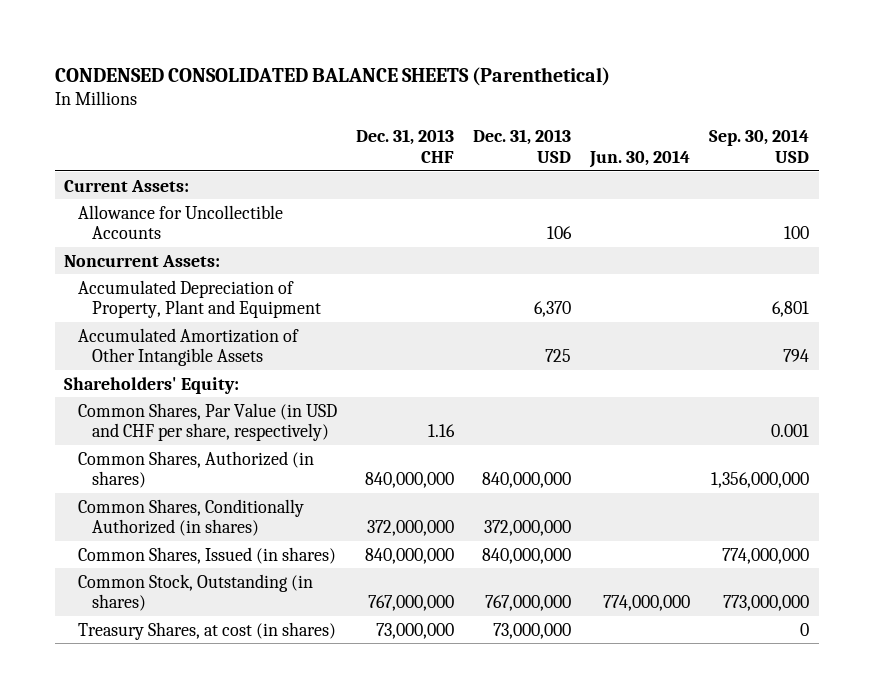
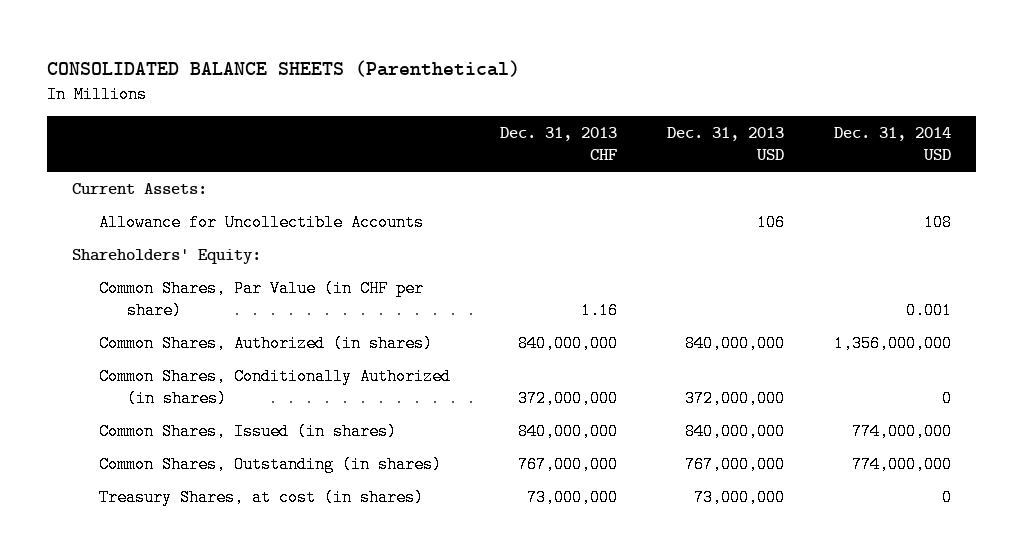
[54,66,610,86] CONDENSED CONSOLIDATED BALANCE SHEETS (Parenthetical) -> [46,59,520,77] CONSOLIDATED BALANCE SHEETS (Parenthetical)
[589,150,691,169] Jun. 30, 2014 -> none
[709,129,810,164] Sep. 30, 2014 USD -> none
none -> [834,127,952,161] Dec. 31, 2014 USD
[64,254,221,267] Noncurrent Assets: -> none
[78,279,322,319] Accumulated Depreciation of Property, Plant and Equipment -> none
[78,327,300,367] Accumulated Amortization of Other Intangible Assets -> none
[78,402,338,442] Common Shares, Par Value (in USD and CHF per share, respectively) -> [99,280,425,319] Common Shares, Par Value (in CHF per share)
[78,573,314,612] Common Stock, Outstanding (in shares) -> [99,456,443,474] Common Shares, Outstanding (in shares)

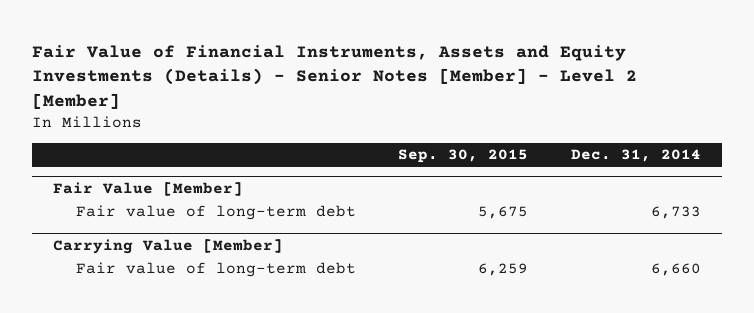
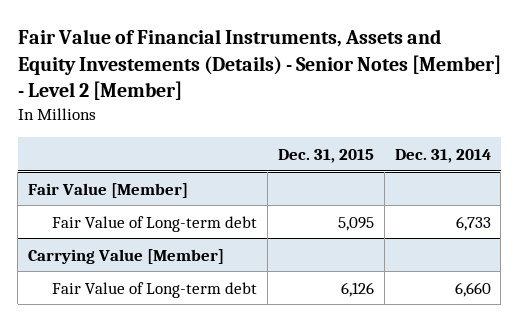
[32,44,638,109] Fair Value of Financial Instruments, Assets and Equity Investments (Details) - Senior Notes [Member] - Level 2 [Member] -> [17,29,501,101] Fair Value of Financial Instruments, Assets and Equity Investements (Details) - Senior Notes [Member] - Level 2 [Member]
[398,148,529,163] Sep. 30, 2015 -> none
none -> [277,149,374,164] Dec. 31, 2015
[75,205,356,221] Fair value of long-term debt -> [52,215,258,232] Fair Value of Long-term debt
[75,262,356,278] Fair value of long-term debt -> [52,281,258,298] Fair Value of Long-term debt

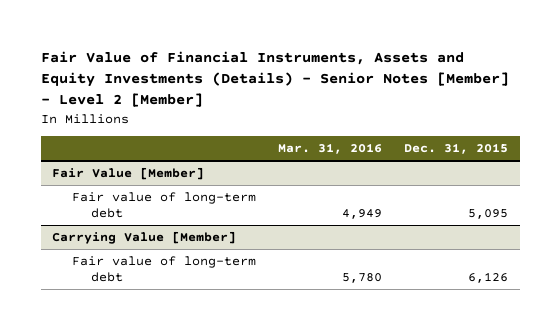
[17,29,501,101] Fair Value of Financial Instruments, Assets and Equity Investements (Details) - Senior Notes [Member] - Level 2 [Member] -> [40,51,509,108] Fair Value of Financial Instruments, Assets and Equity Investments (Details) - Senior Notes [Member] - Level 2 [Member]
[394,149,491,164] Dec. 31, 2014 -> none
none -> [278,143,383,155] Mar. 31, 2016
[52,215,258,232] Fair Value of Long-term debt -> [71,192,256,219] Fair value of long-term debt
[52,281,258,298] Fair Value of Long-term debt -> [71,256,256,283] Fair value of long-term debt

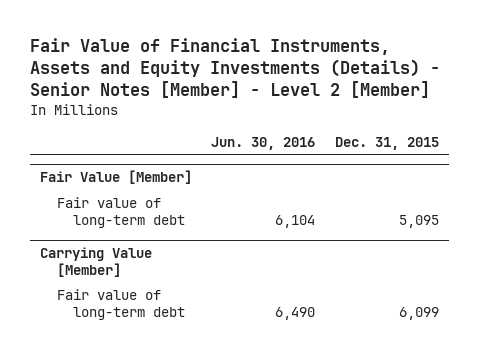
[278,143,383,155] Mar. 31, 2016 -> none
none -> [211,137,316,151] Jun. 30, 2016
[468,272,509,284] 6,126 -> [398,306,439,320] 6,099

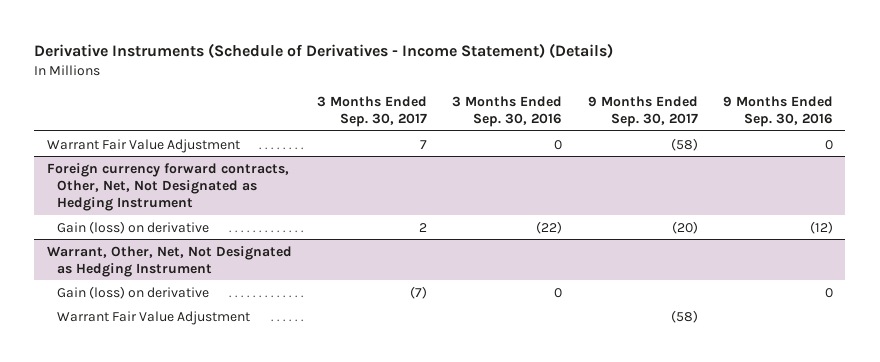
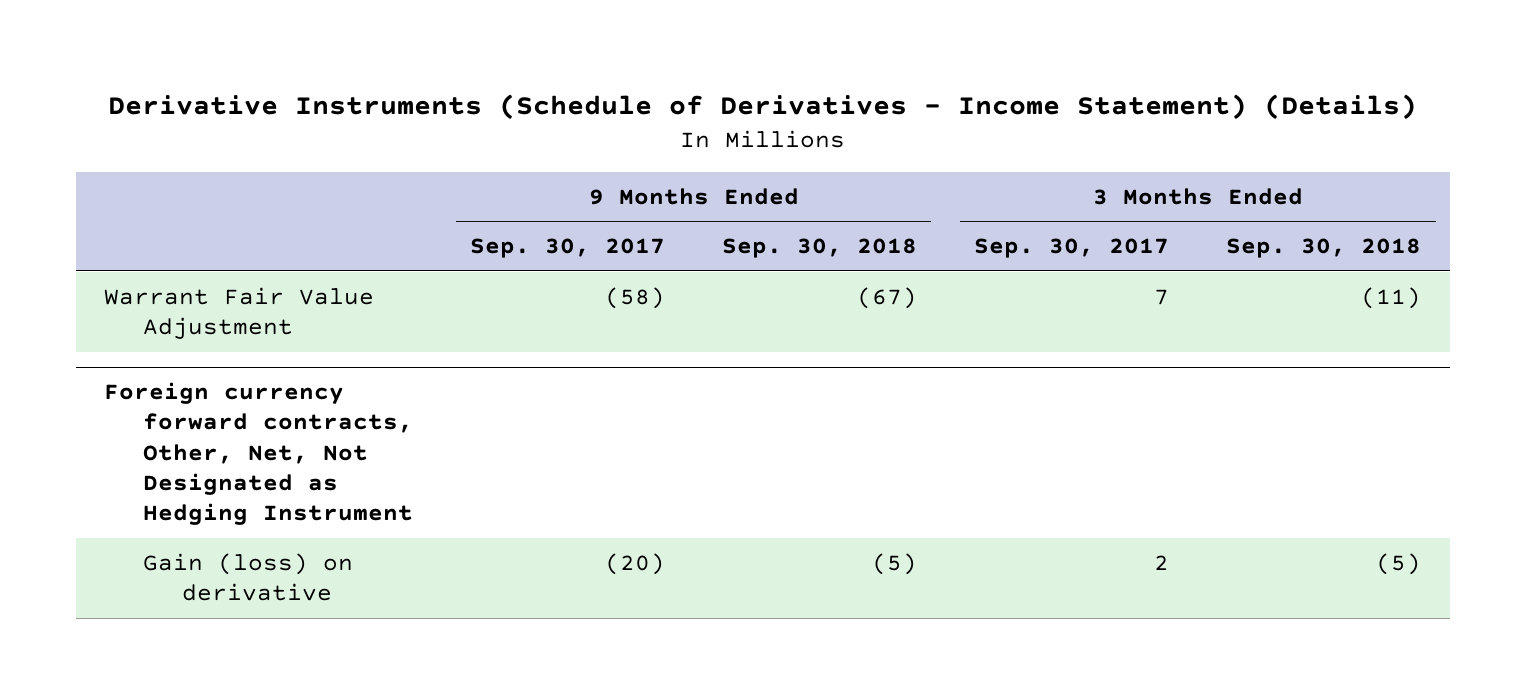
[452,95,563,127] 3 Months Ended Sep. 30, 2016 -> none
[722,95,833,127] 9 Months Ended Sep. 30, 2016 -> none
none -> [722,238,918,259] Sep. 30, 2018
none -> [1226,238,1422,259] Sep. 30, 2018
[46,245,292,277] Warrant, Other, Net, Not Designated as Hedging Instrument -> none
[57,285,210,299] Gain (loss) on derivative -> none
[57,310,251,325] Warrant Fair Value Adjustment -> none

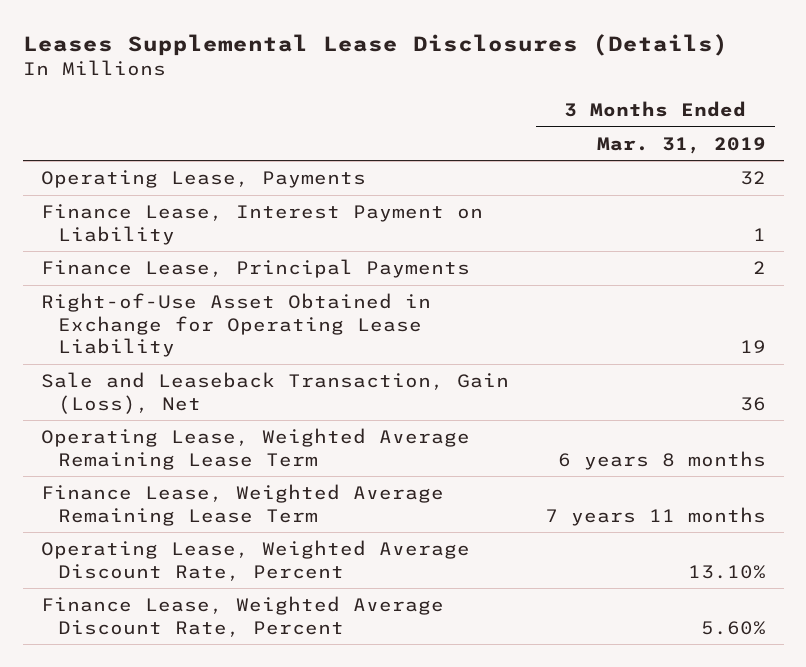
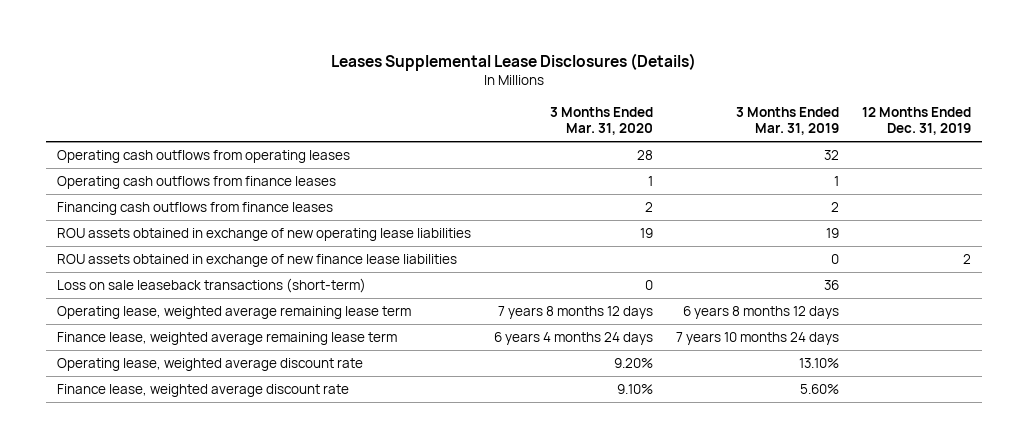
none -> [549,107,653,135] 3 Months Ended Mar. 31, 2020
none -> [861,107,971,135] 12 Months Ended Dec. 31, 2019
[40,170,366,189] Operating Lease, Payments -> [57,150,351,164] Operating cash outflows from operating leases
[40,204,483,245] Finance Lease, Interest Payment on Liability -> [57,176,337,190] Operating cash outflows from finance leases
[40,259,470,279] Finance Lease, Principal Payments -> [57,202,334,216] Financing cash outflows from finance leases
[40,293,431,358] Right-of-Use Asset Obtained in Exchange for Operating Lease Liability -> [57,228,472,242] ROU assets obtained in exchange of new operating lease liabilities
none -> [57,254,458,268] ROU assets obtained in exchange of new finance lease liabilities
[40,372,509,414] Sale and Leaseback Transaction, Gain (Loss), Net -> [57,278,367,294] Loss on sale leaseback transactions (short-term)
[40,428,470,470] Operating Lease, Weighted Average Remaining Lease Term -> [57,306,412,320] Operating lease, weighted average remaining lease term
[557,450,766,470] 6 years 8 months -> [682,306,839,320] 6 years 8 months 12 days
[40,484,444,526] Finance Lease, Weighted Average Remaining Lease Term -> [57,332,398,346] Finance lease, weighted average remaining lease term
[544,506,766,526] 7 years 11 months -> [675,332,839,346] 7 years 10 months 24 days
[40,540,470,581] Operating Lease, Weighted Average Discount Rate, Percent -> [57,358,364,372] Operating lease, weighted average discount rate
[40,596,444,637] Finance Lease, Weighted Average Discount Rate, Percent -> [57,384,350,398] Finance lease, weighted average discount rate

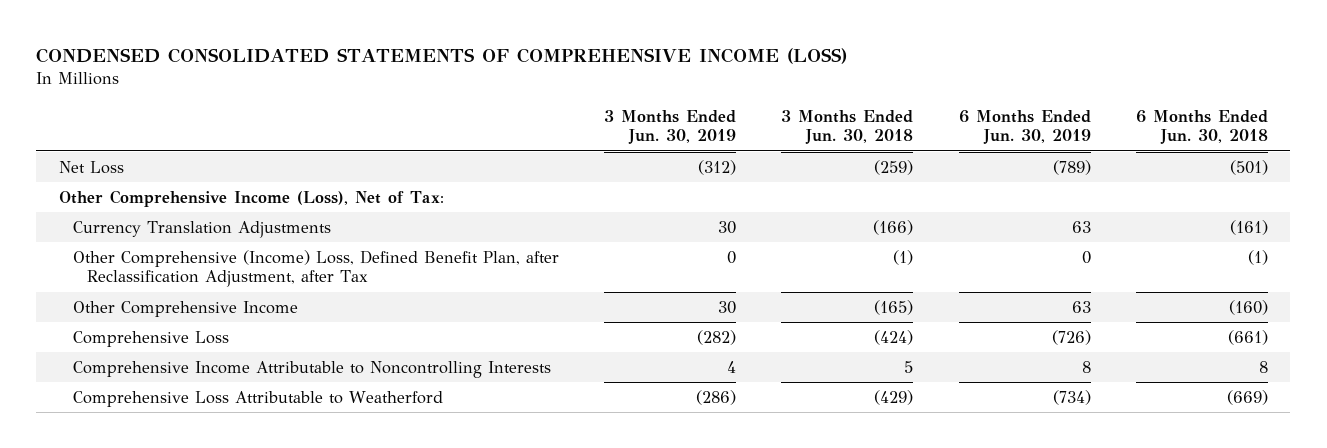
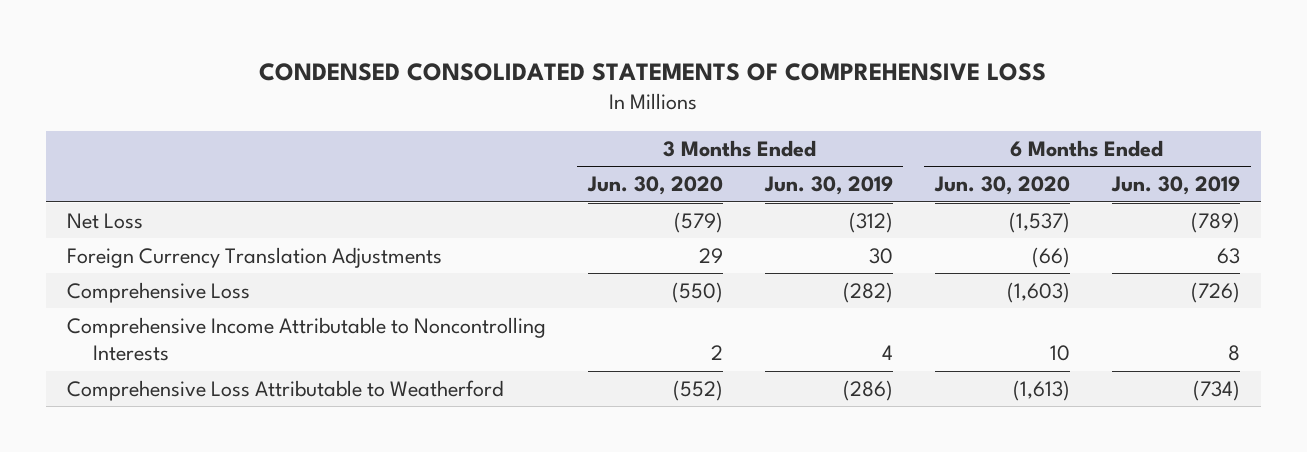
[36,48,848,65] CONDENSED CONSOLIDATED STATEMENTS OF COMPREHENSIVE INCOME (LOSS) -> [259,62,1047,81] CONDENSED CONSOLIDATED STATEMENTS OF COMPREHENSIVE LOSS
[781,109,914,145] 3 Months Ended Jun. 30, 2018 -> none
[1135,109,1268,145] 6 Months Ended Jun. 30, 2018 -> none
none -> [586,176,723,196] Jun. 30, 2020
none -> [933,176,1070,196] Jun. 30, 2020
[58,189,444,207] Other Comprehensive Income (Loss), Net of Tax: -> none
[72,249,559,288] Other Comprehensive (Income) Loss, Defined Benefit Plan, after Reclassification Adjustment, after Tax -> none
[72,300,298,317] Other Comprehensive Income -> none
[72,220,331,238] Currency Translation Adjustments -> [66,246,442,268] Foreign Currency Translation Adjustments

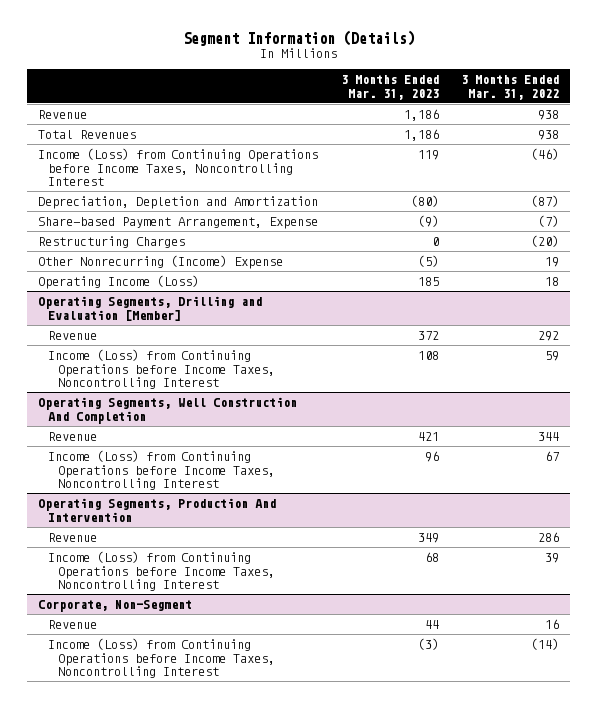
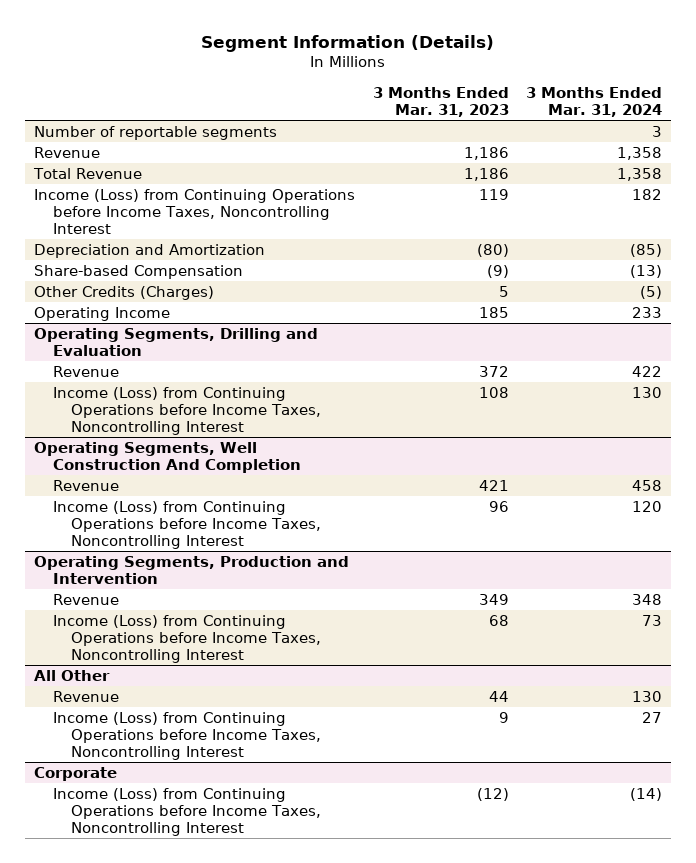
[461,75,560,100] 3 Months Ended Mar. 31, 2022 -> none
none -> [526,87,663,118] 3 Months Ended Mar. 31, 2024
none -> [33,126,277,141] Number of reportable segments
[38,130,137,140] Total Revenues -> [32,168,142,180] Total Revenue
[38,236,186,249] Restructuring Charges -> none
[38,255,284,270] Other Nonrecurring (Income) Expense -> none
[38,196,319,210] Depreciation, Depletion and Amortization -> [33,244,265,259] Depreciation and Amortization
[38,217,319,230] Share-based Payment Arrangement, Expense -> [33,265,243,280] Share-based Compensation
none -> [33,286,214,301] Other Credits (Charges)
[38,275,200,290] Operating Income (Loss) -> [33,307,170,322] Operating Income
[38,296,263,321] Operating Segments, Drilling and Evaluation [Member] -> [33,328,318,357] Operating Segments, Drilling and Evaluation
[38,498,277,522] Operating Segments, Production And Intervention -> [33,556,349,585] Operating Segments, Production and Intervention
[38,600,193,613] Corporate, Non-Segment -> none
none -> [33,670,110,682] All Other
[417,638,439,651] (3) -> [498,712,509,724] 9
none -> [33,767,117,782] Corporate
none -> [52,788,322,837] Income (Loss) from Continuing Operations before Income Taxes, Noncontrolling Interest

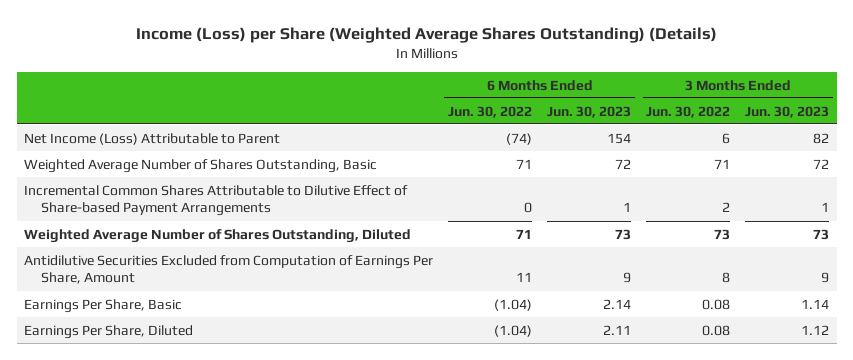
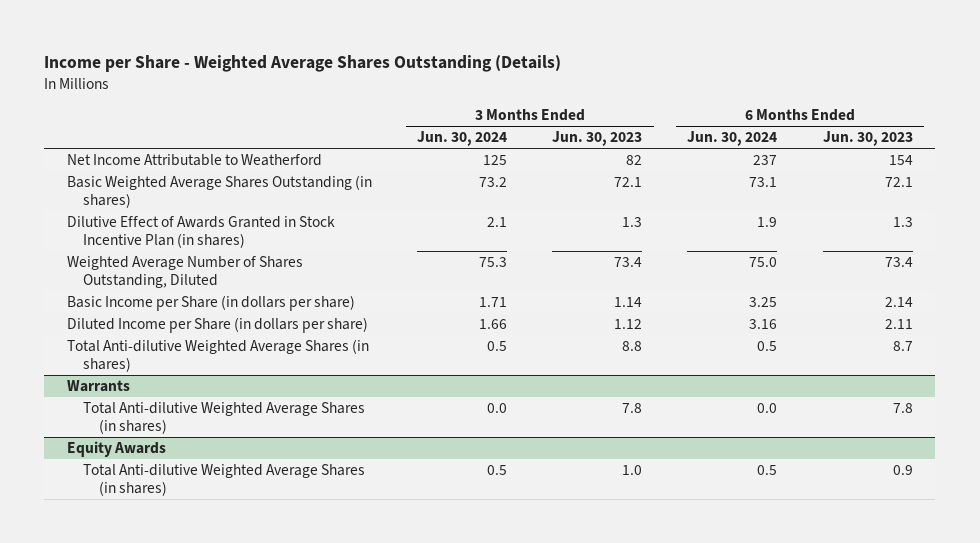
[135,26,717,43] Income (Loss) per Share (Weighted Average Shares Outstanding) (Details) -> [44,55,562,73] Income per Share - Weighted Average Shares Outstanding (Details)
[448,105,533,118] Jun. 30, 2022 -> none
[646,105,731,118] Jun. 30, 2022 -> none
none -> [417,131,508,147] Jun. 30, 2024
none -> [687,131,778,147] Jun. 30, 2024
[24,254,434,285] Antidilutive Securities Excluded from Computation of Earnings Per Share, Amount -> none
[24,132,281,145] Net Income (Loss) Attributable to Parent -> [67,154,323,167] Net Income Attributable to Weatherford
[24,158,378,173] Weighted Average Number of Shares Outstanding, Basic -> [67,175,373,208] Basic Weighted Average Shares Outstanding (in shares)
[615,158,632,169] 72 -> [884,177,913,188] 72.1
[813,158,830,169] 72 -> [614,177,643,188] 72.1
[24,184,409,217] Incremental Common Shares Attributable to Dilutive Effect of Share-based Payment Arrangements -> [67,216,336,248] Dilutive Effect of Awards Granted in Stock Incentive Plan (in shares)
[623,202,632,213] 1 -> [892,217,913,228] 1.3
[821,202,830,213] 1 -> [622,217,643,228] 1.3
[615,228,632,240] 73 -> [884,257,913,268] 73.4
[813,228,830,240] 73 -> [614,257,643,268] 73.4
[24,298,183,313] Earnings Per Share, Basic -> [67,295,356,312] Basic Income per Share (in dollars per share)
[24,324,194,339] Earnings Per Share, Diluted -> [67,317,369,334] Diluted Income per Share (in dollars per share)
none -> [67,339,370,372] Total Anti-dilutive Weighted Average Shares (in shares)
none -> [67,380,131,393] Warrants
none -> [83,402,366,434] Total Anti-dilutive Weighted Average Shares (in shares)
none -> [67,441,167,458] Equity Awards
none -> [83,464,366,496] Total Anti-dilutive Weighted Average Shares (in shares)

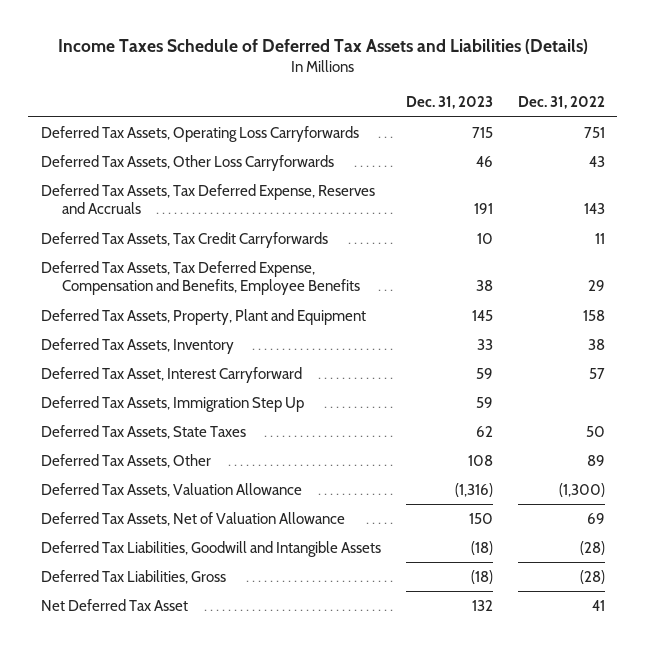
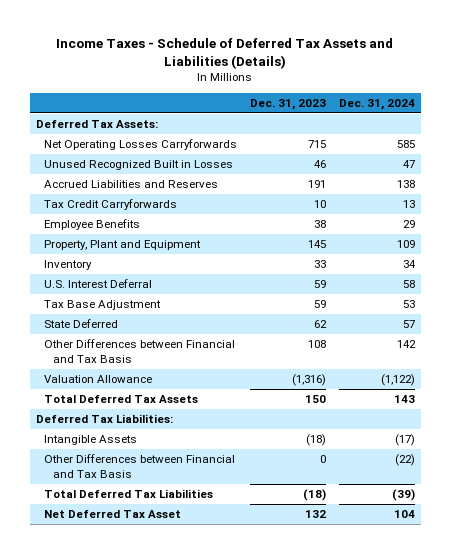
[57,38,588,54] Income Taxes Schedule of Deferred Tax Assets and Liabilities (Details) -> [56,37,394,69] Income Taxes - Schedule of Deferred Tax Assets and Liabilities (Details)
[517,96,605,110] Dec. 31, 2022 -> none
none -> [338,98,415,110] Dec. 31, 2024
none -> [35,120,158,129] Deferred Tax Assets:
[40,125,359,142] Deferred Tax Assets, Operating Loss Carryforwards -> [44,139,238,151] Net Operating Losses Carryforwards
[40,154,334,171] Deferred Tax Assets, Other Loss Carryforwards -> [44,160,234,171] Unused Recognized Built in Losses
[40,183,375,215] Deferred Tax Assets, Tax Deferred Expense, Reserves and Accruals -> [44,180,219,189] Accrued Liabilities and Reserves
[40,231,328,248] Deferred Tax Assets, Tax Credit Carryforwards -> [44,199,178,211] Tax Credit Carryforwards
[40,260,360,296] Deferred Tax Assets, Tax Deferred Expense, Compensation and Benefits, Employee Benefits -> [44,219,141,231] Employee Benefits
[40,308,366,325] Deferred Tax Assets, Property, Plant and Equipment -> [44,240,202,251] Property, Plant and Equipment
[40,337,234,354] Deferred Tax Assets, Inventory -> [44,260,93,271] Inventory
[40,366,302,383] Deferred Tax Asset, Interest Carryforward -> [44,279,153,289] U.S. Interest Deferral
[40,395,304,412] Deferred Tax Assets, Immigration Step Up -> [44,300,162,311] Tax Base Adjustment
[40,424,246,439] Deferred Tax Assets, State Taxes -> [44,319,119,329] State Deferred
[40,453,211,468] Deferred Tax Assets, Other -> [44,339,236,363] Other Differences between Financial and Tax Basis
[40,482,302,497] Deferred Tax Assets, Valuation Allowance -> [44,375,153,384] Valuation Allowance
[40,511,345,526] Deferred Tax Assets, Net of Valuation Allowance -> [44,395,199,404] Total Deferred Tax Assets
none -> [35,414,173,424] Deferred Tax Liabilities:
[40,540,381,557] Deferred Tax Liabilities, Goodwill and Intangible Assets -> [44,435,138,446] Intangible Assets
none -> [44,454,236,478] Other Differences between Financial and Tax Basis
[40,569,226,584] Deferred Tax Liabilities, Gross -> [44,489,214,499] Total Deferred Tax Liabilities

